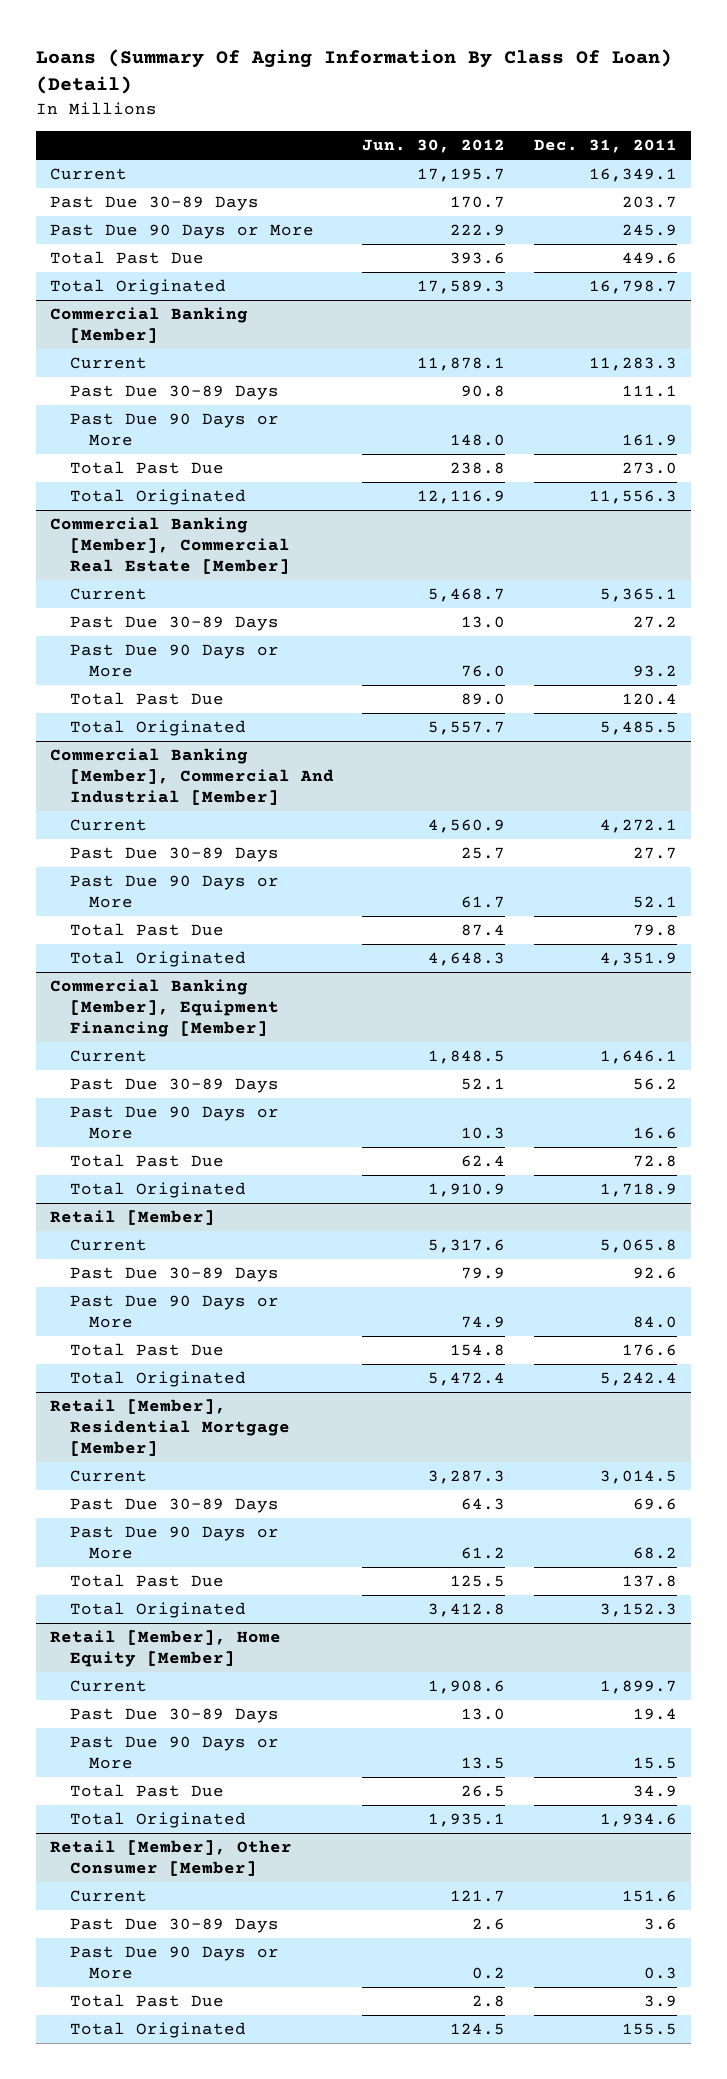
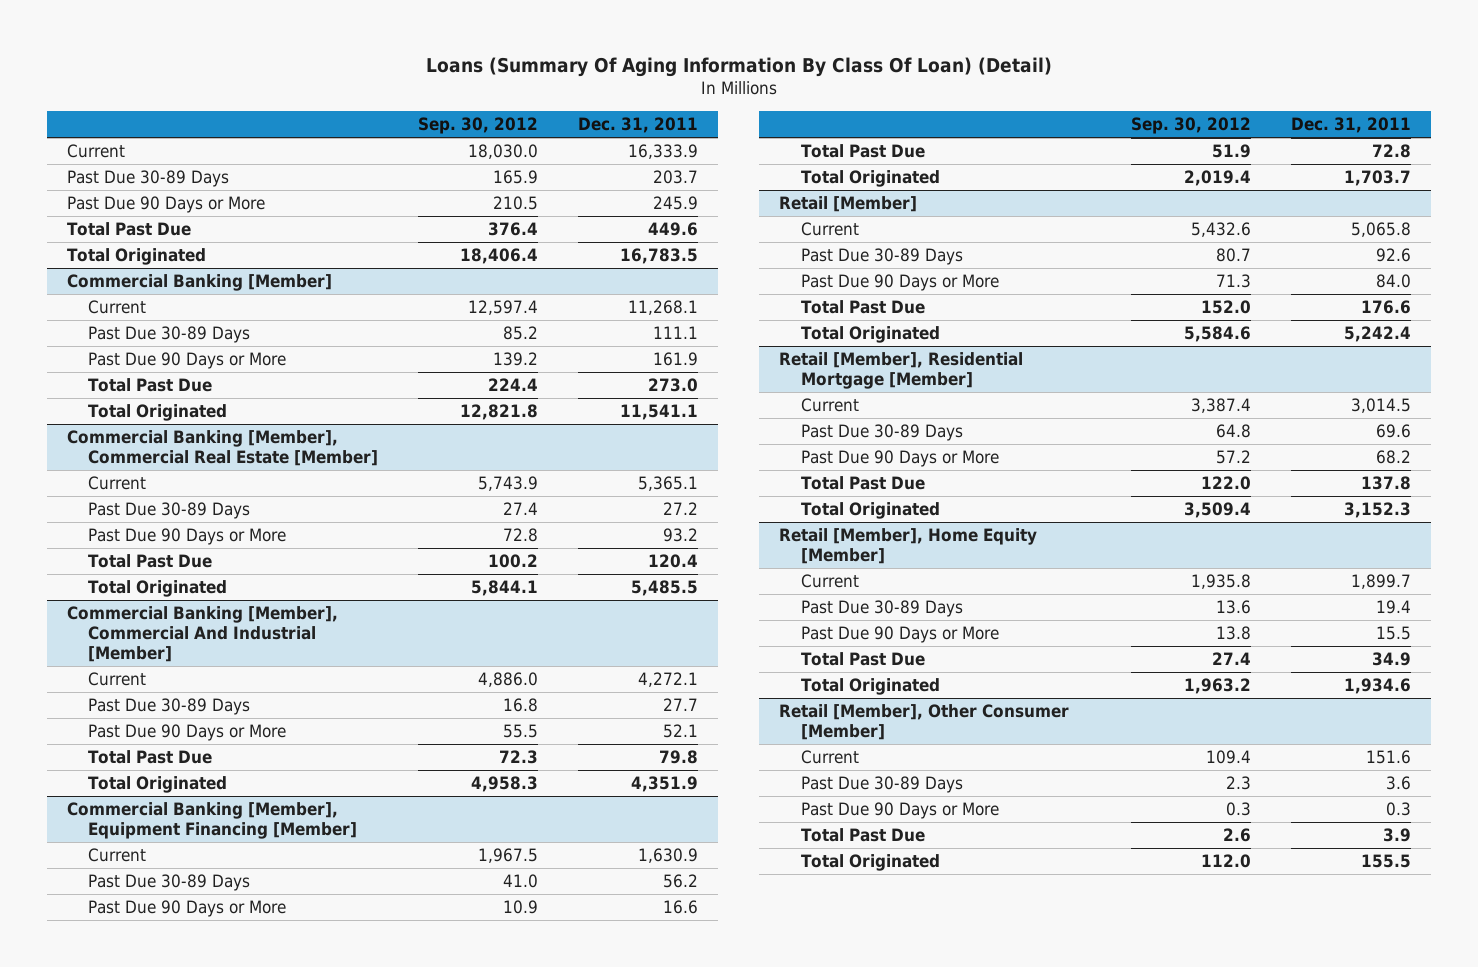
[362,139,506,154] Jun. 30, 2012 -> none
none -> [418,116,539,134] Sep. 30, 2012
[588,168,677,183] 16,349.1 -> [628,144,699,160] 16,333.9
[588,280,677,295] 16,798.7 -> [620,248,699,265] 16,783.5
[588,357,677,372] 11,283.3 -> [628,300,699,316] 11,268.1
[588,490,677,505] 11,556.3 -> [620,404,699,421] 11,541.1
[599,1050,677,1065] 1,646.1 -> [638,848,699,864] 1,630.9
[599,1183,677,1198] 1,718.9 -> [1343,170,1411,187] 1,703.7

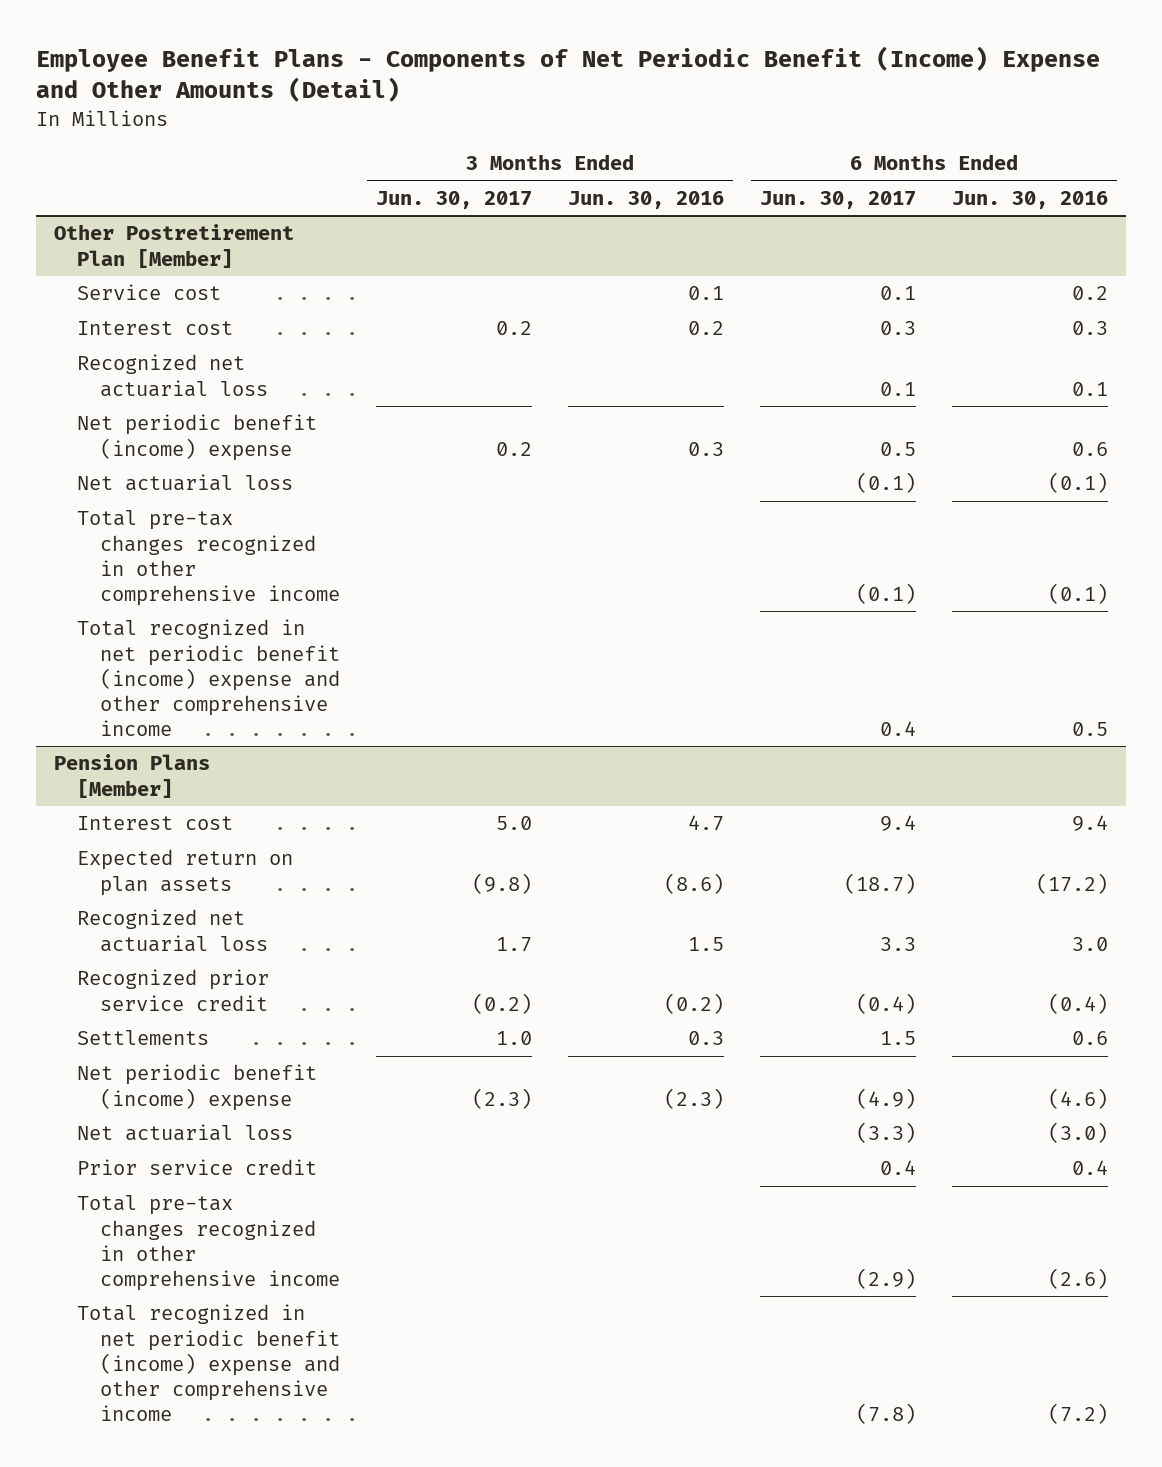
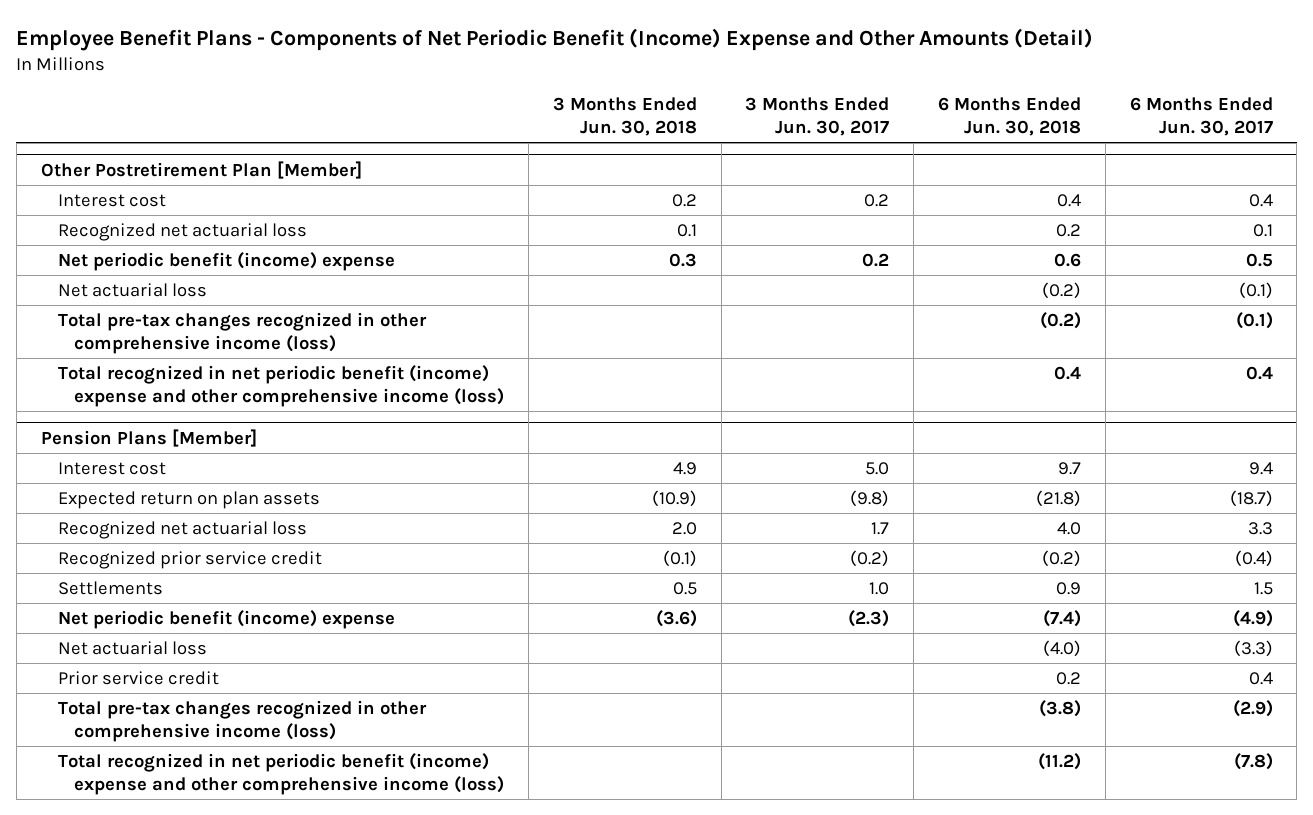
[568,191,725,210] Jun. 30, 2016 -> none
[952,191,1109,210] Jun. 30, 2016 -> none
none -> [552,96,697,136] 3 Months Ended Jun. 30, 2018
none -> [938,96,1082,136] 6 Months Ended Jun. 30, 2018
[77,284,222,301] Service cost -> none
[880,321,917,336] 0.3 -> [1248,193,1273,207] 0.4
[77,510,341,606] Total pre-tax changes recognized in other comprehensive income -> [57,311,427,355] Total pre-tax changes recognized in other comprehensive income (loss)
[77,619,341,737] Total recognized in net periodic benefit (income) expense and other comprehensive income -> [57,364,505,408] Total recognized in net periodic benefit (income) expense and other comprehensive income (loss)
[77,1195,341,1291] Total pre-tax changes recognized in other comprehensive income -> [57,699,427,743] Total pre-tax changes recognized in other comprehensive income (loss)
[77,1304,341,1422] Total recognized in net periodic benefit (income) expense and other comprehensive income -> [57,752,505,796] Total recognized in net periodic benefit (income) expense and other comprehensive income (loss)

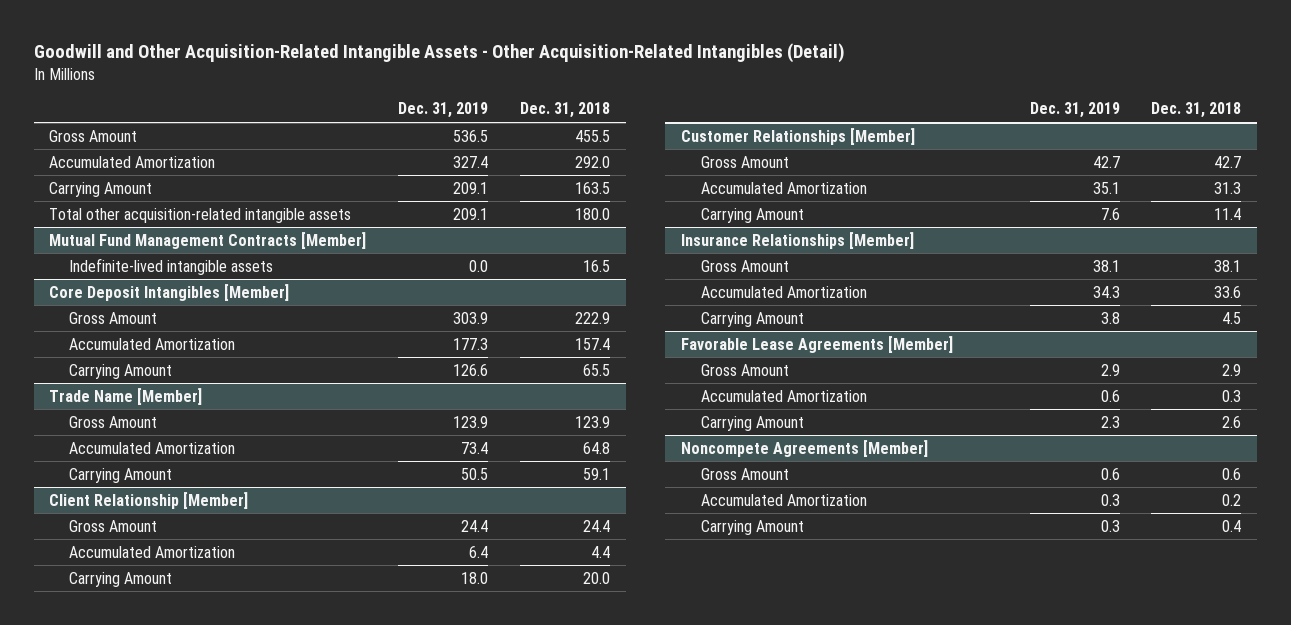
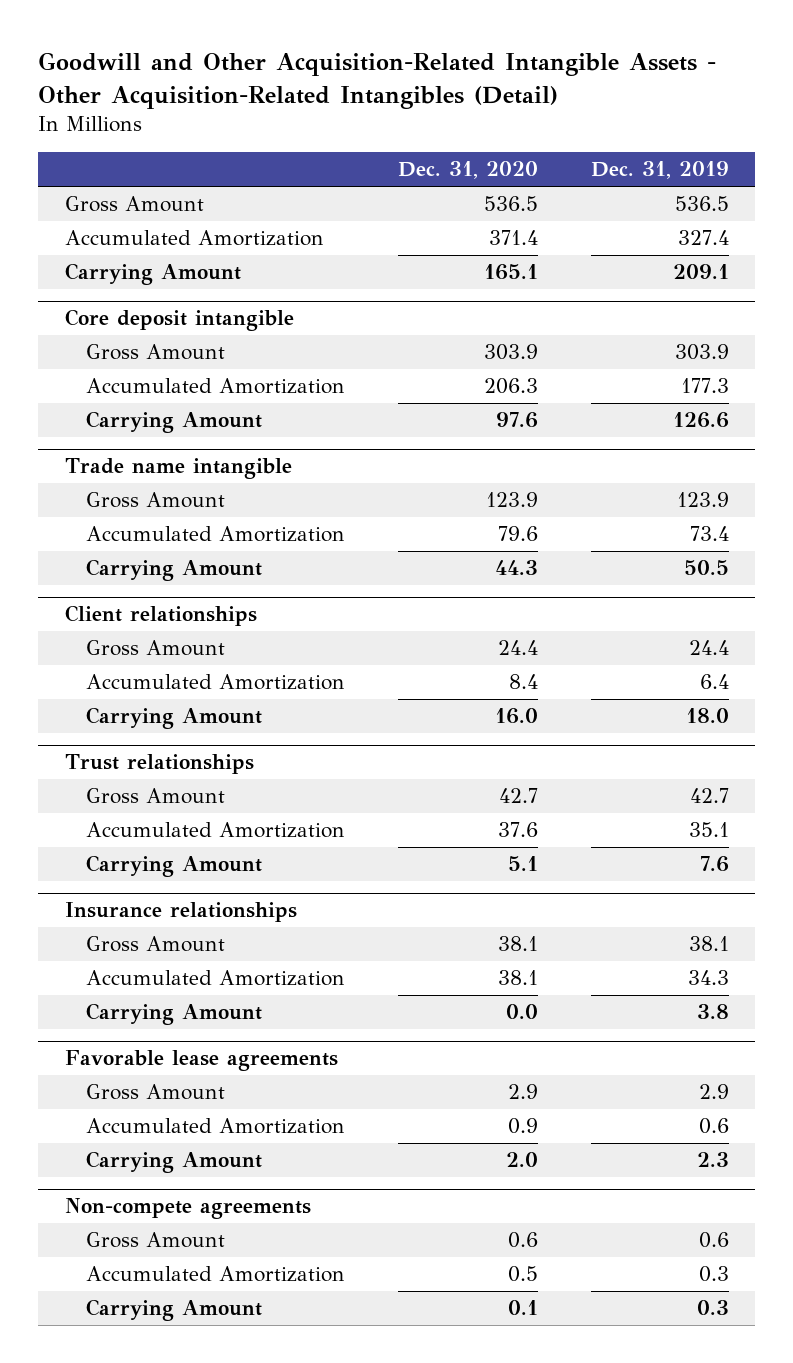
[519,102,610,119] Dec. 31, 2018 -> none
none -> [397,161,538,180] Dec. 31, 2020
[49,207,352,223] Total other acquisition-related intangible assets -> none
[49,231,367,249] Mutual Fund Management Contracts [Member] -> none
[69,257,274,275] Indefinite-lived intangible assets -> none
[49,283,290,301] Core Deposit Intangibles [Member] -> [64,309,294,332] Core deposit intangible
[49,387,203,405] Trade Name [Member] -> [64,458,292,480] Trade name intangible
[49,491,249,509] Client Relationship [Member] -> [64,605,257,627] Client relationships
[681,127,916,145] Customer Relationships [Member] -> [64,754,254,775] Trust relationships
[681,231,915,249] Insurance Relationships [Member] -> [64,902,297,923] Insurance relationships
[681,335,954,353] Favorable Lease Agreements [Member] -> [64,1050,338,1072] Favorable lease agreements
[681,439,929,457] Noncompete Agreements [Member] -> [64,1198,311,1220] Non-compete agreements

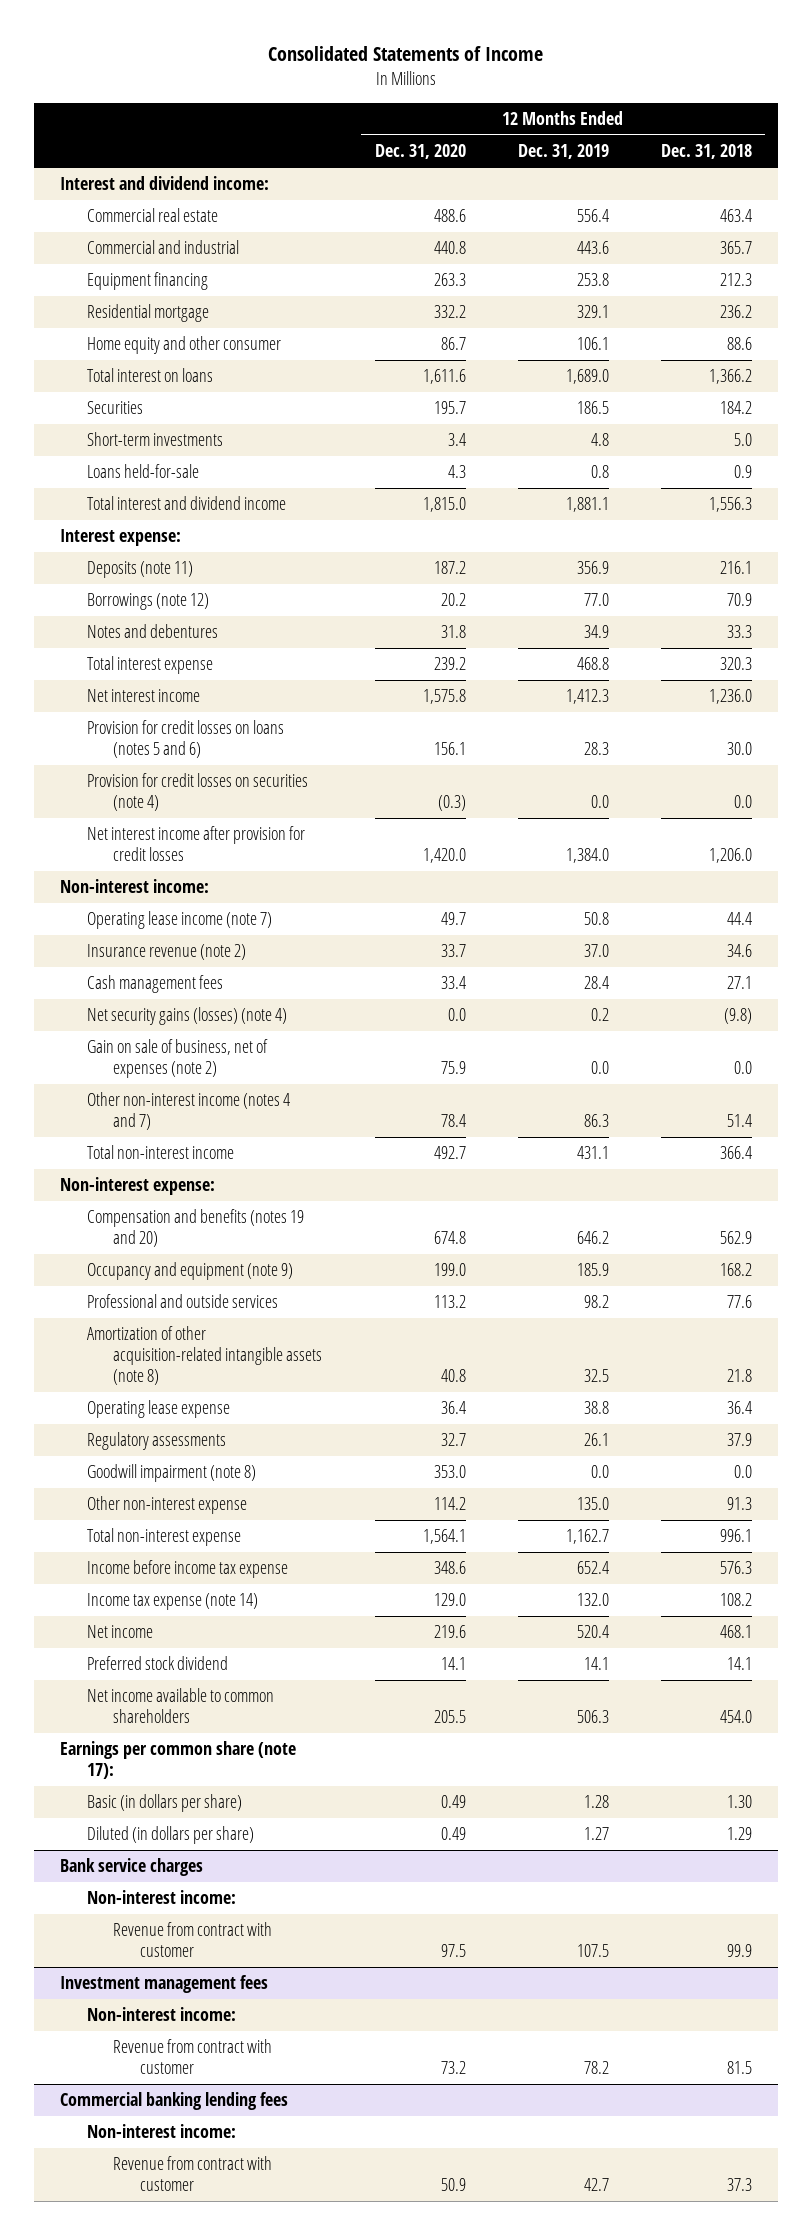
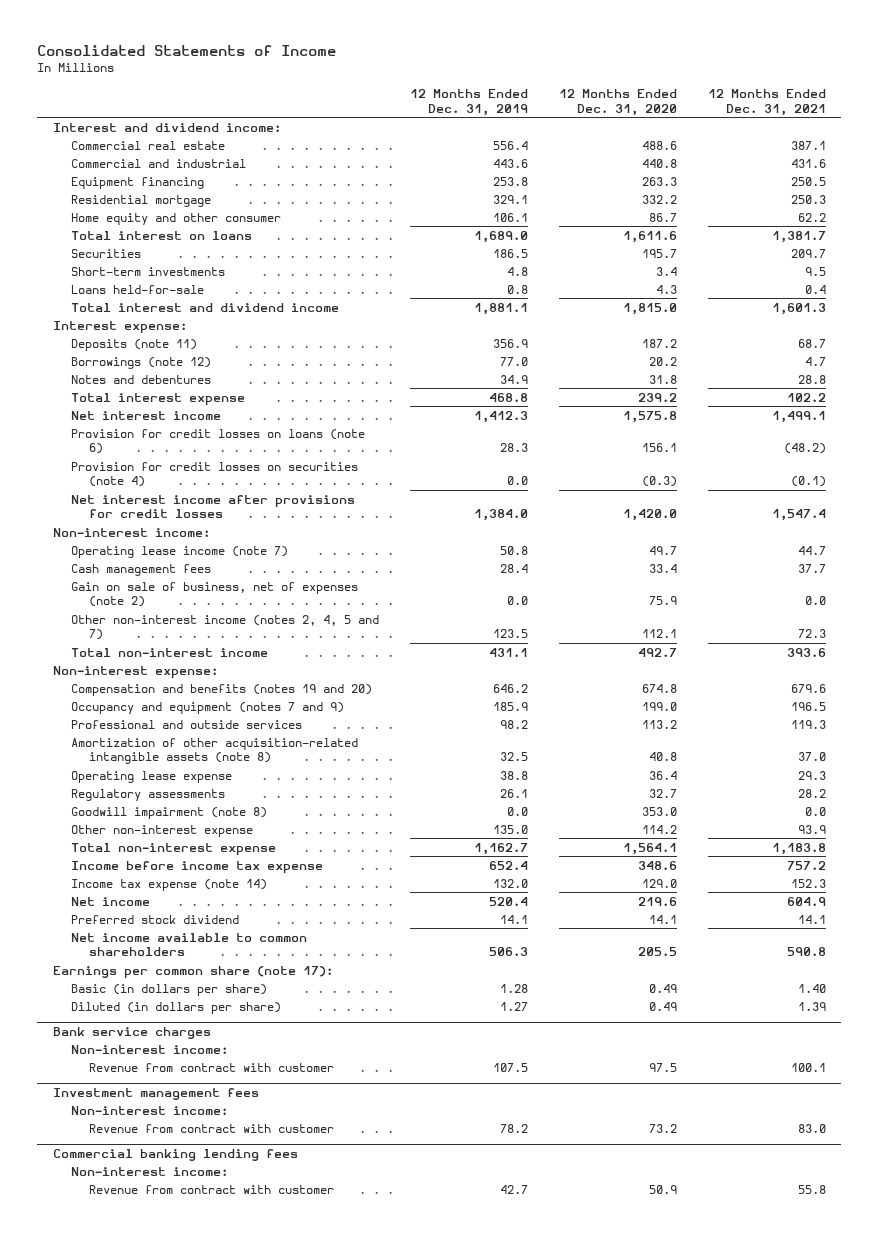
[661,144,753,160] Dec. 31, 2018 -> none
none -> [707,89,826,116] 12 Months Ended Dec. 31, 2021
[86,720,284,759] Provision for credit losses on loans (notes 5 and 6) -> [70,428,365,455] Provision for credit losses on loans (note 6)
[86,826,305,862] Net interest income after provision for credit losses -> [70,494,355,519] Net interest income after provisions for credit losses
[86,944,246,961] Insurance revenue (note 2) -> none
[86,1007,287,1026] Net security gains (losses) (note 4) -> none
[86,1092,290,1131] Other non-interest income (notes 4 and 7) -> [70,614,379,641] Other non-interest income (notes 2, 4, 5 and 7)
[440,1114,466,1128] 78.4 -> [641,629,677,639] 112.1
[583,1114,609,1128] 86.3 -> [492,629,528,639] 123.5
[86,1262,293,1281] Occupancy and equipment (note 9) -> [70,701,344,714] Occupancy and equipment (notes 7 and 9)

